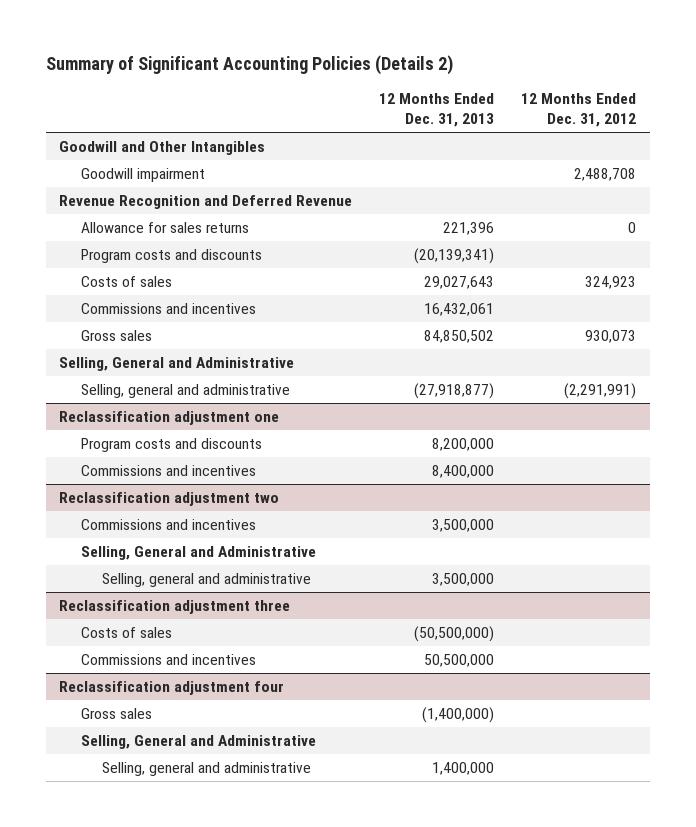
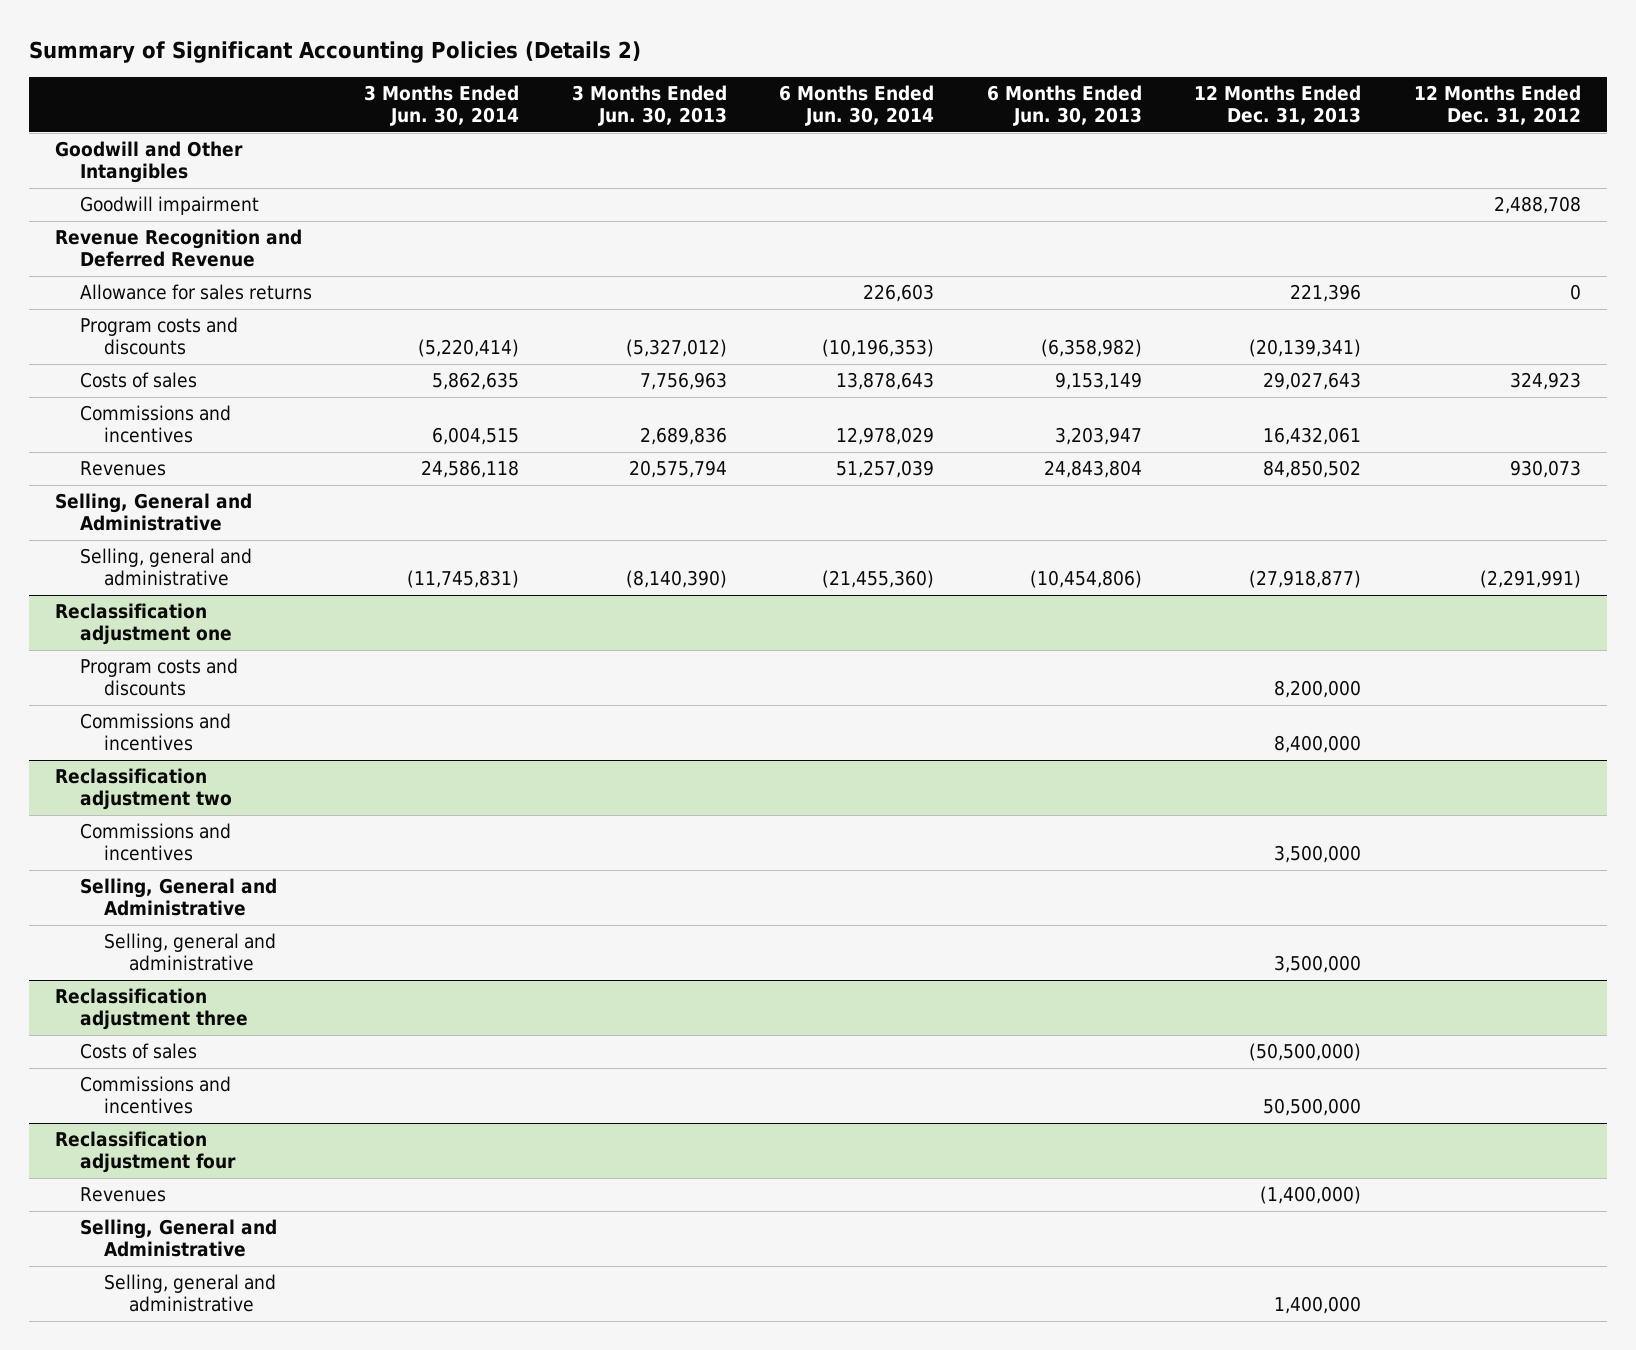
none -> [364,84,520,127] 3 Months Ended Jun. 30, 2014
none -> [571,84,727,127] 3 Months Ended Jun. 30, 2013
none -> [779,84,935,127] 6 Months Ended Jun. 30, 2014
none -> [986,84,1142,127] 6 Months Ended Jun. 30, 2013
[80,330,152,342] Gross sales -> [79,461,166,477] Revenues
[80,708,152,720] Gross sales -> [79,1187,166,1203] Revenues

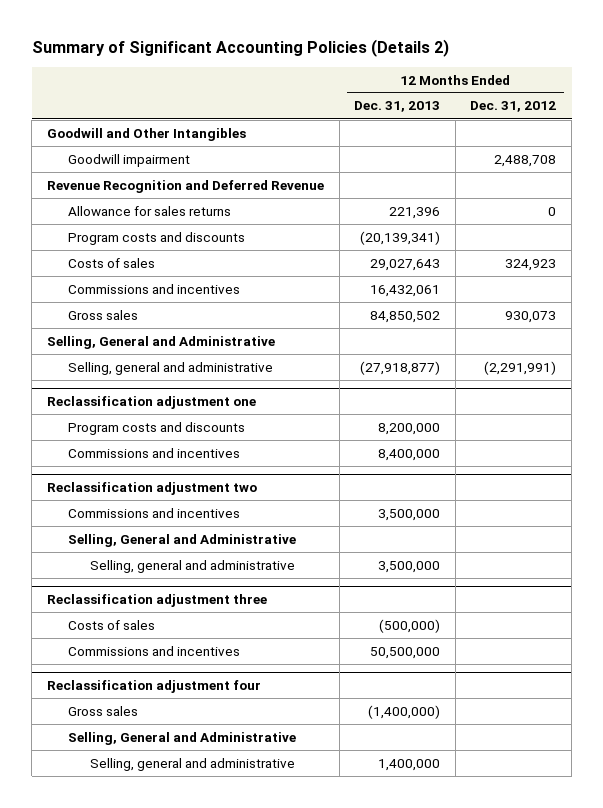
[364,84,520,127] 3 Months Ended Jun. 30, 2014 -> none
[571,84,727,127] 3 Months Ended Jun. 30, 2013 -> none
[779,84,935,127] 6 Months Ended Jun. 30, 2014 -> none
[986,84,1142,127] 6 Months Ended Jun. 30, 2013 -> none
[79,461,166,477] Revenues -> [68,309,139,320] Gross sales
[1249,1043,1362,1062] (50,500,000) -> [379,618,441,633] (500,000)
[79,1187,166,1203] Revenues -> [68,705,139,716] Gross sales

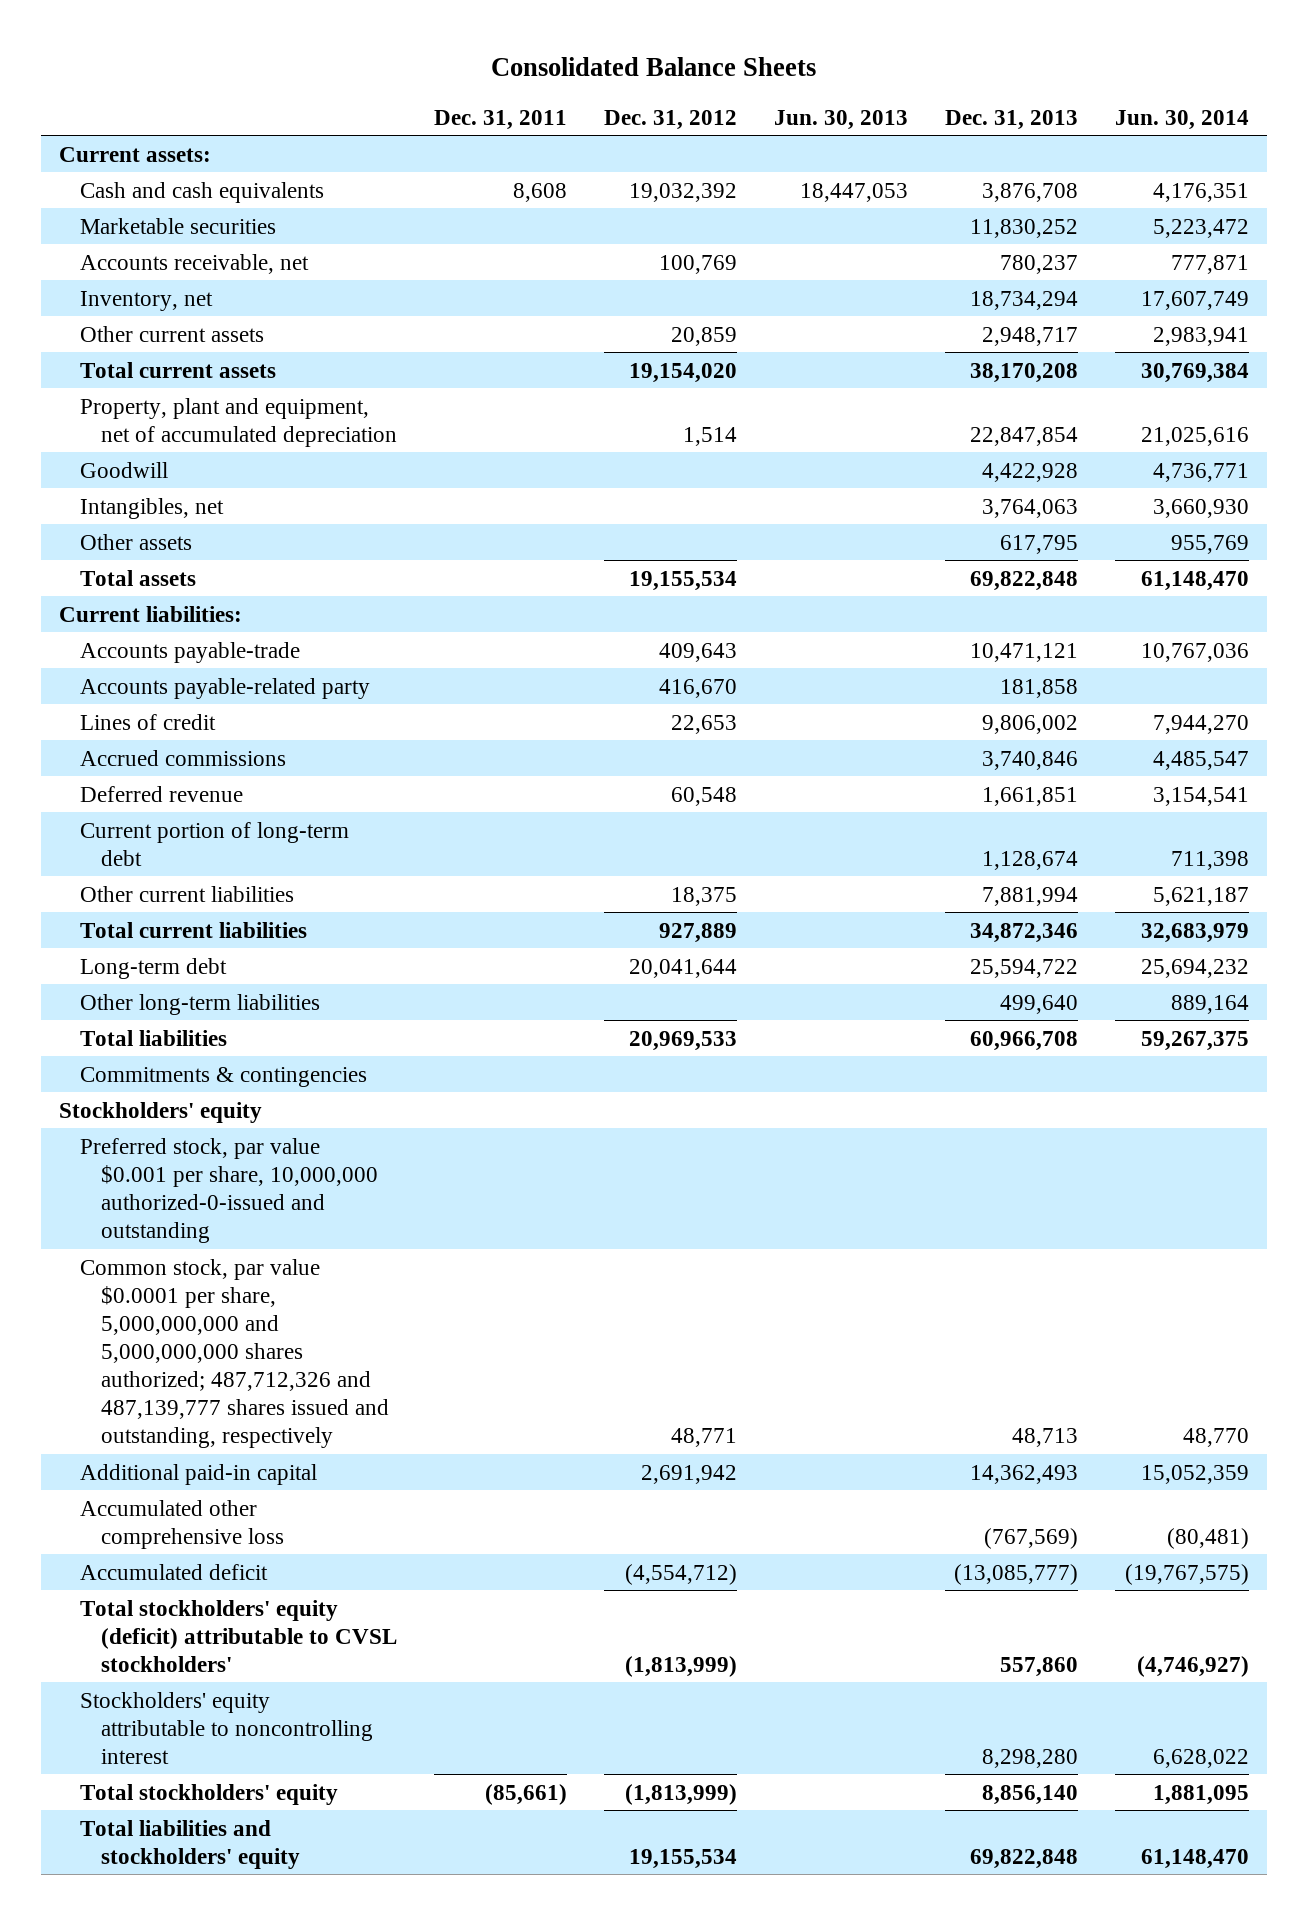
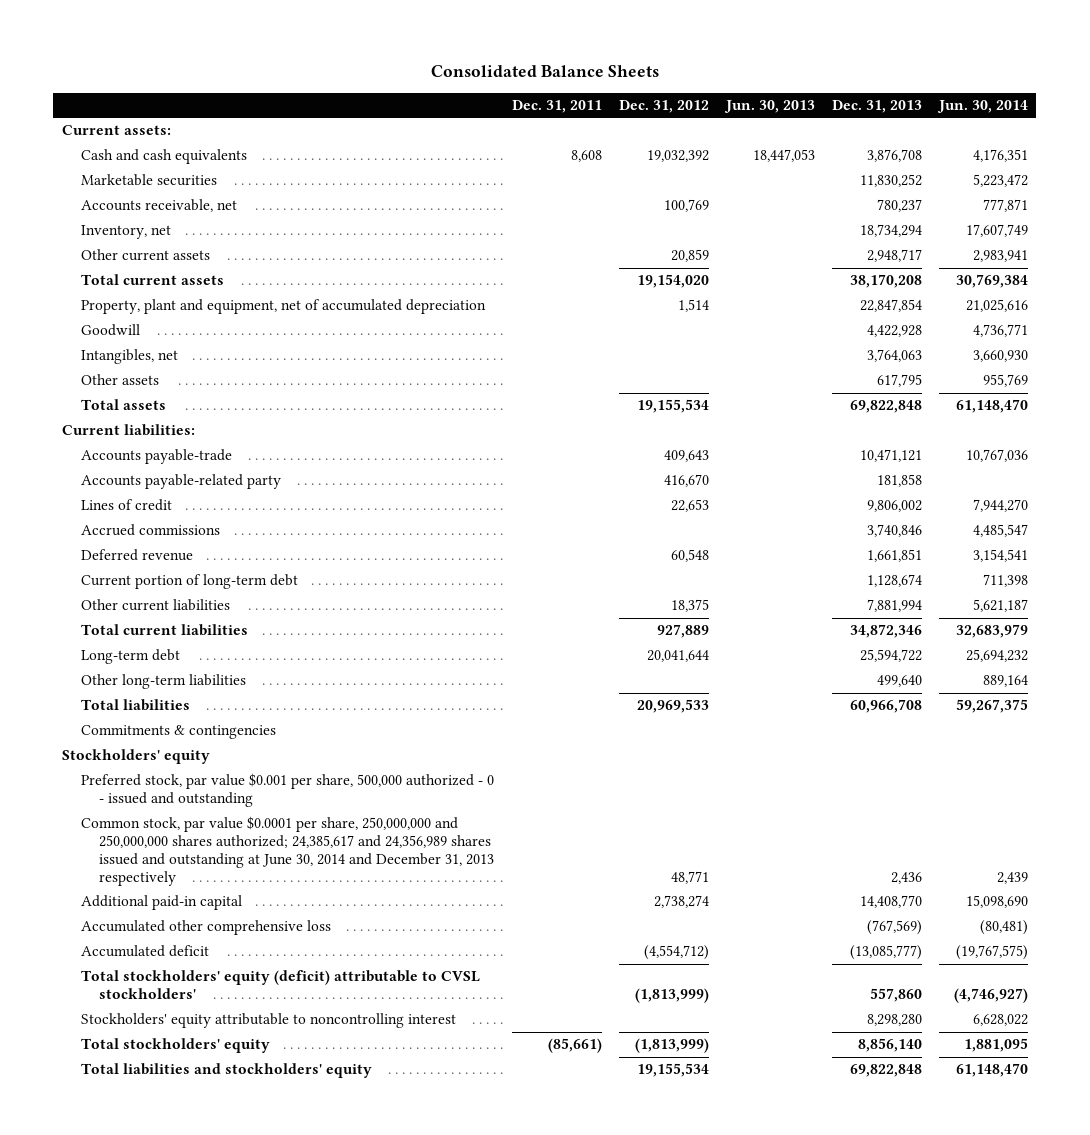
[79,1137,378,1243] Preferred stock, par value $0.001 per share, 10,000,000 authorized-0-issued and outstanding -> [80,773,494,808] Preferred stock, par value $0.001 per share, 500,000 authorized - 0 - issued and outstanding
[79,1258,389,1449] Common stock, par value $0.0001 per share, 5,000,000,000 and 5,000,000,000 shares authorized; 487,712,326 and 487,139,777 shares issued and outstanding, respectively -> [80,816,495,886] Common stock, par value $0.0001 per share, 250,000,000 and 250,000,000 shares authorized; 24,385,617 and 24,356,989 shares issued and outstanding at June 30, 2014 and December 31, 2013 respectively
[1011,1428,1078,1448] 48,713 -> [890,871,922,884] 2,436
[1182,1428,1249,1448] 48,770 -> [996,871,1028,884] 2,439
[640,1464,737,1484] 2,691,942 -> [653,895,709,909] 2,738,274
[969,1464,1078,1484] 14,362,493 -> [859,895,922,909] 14,408,770
[1140,1464,1249,1484] 15,052,359 -> [965,895,1028,909] 15,098,690

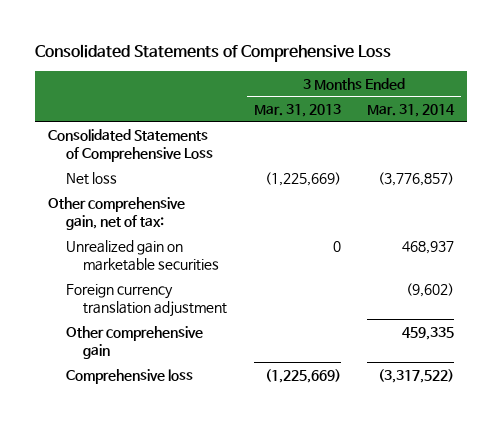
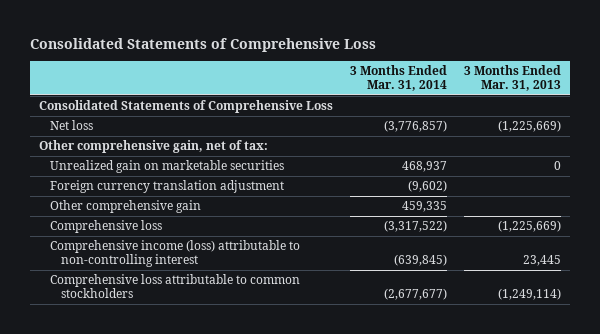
none -> [49,240,300,268] Comprehensive income (loss) attributable to non-controlling interest
none -> [49,274,300,299] Comprehensive loss attributable to common stockholders

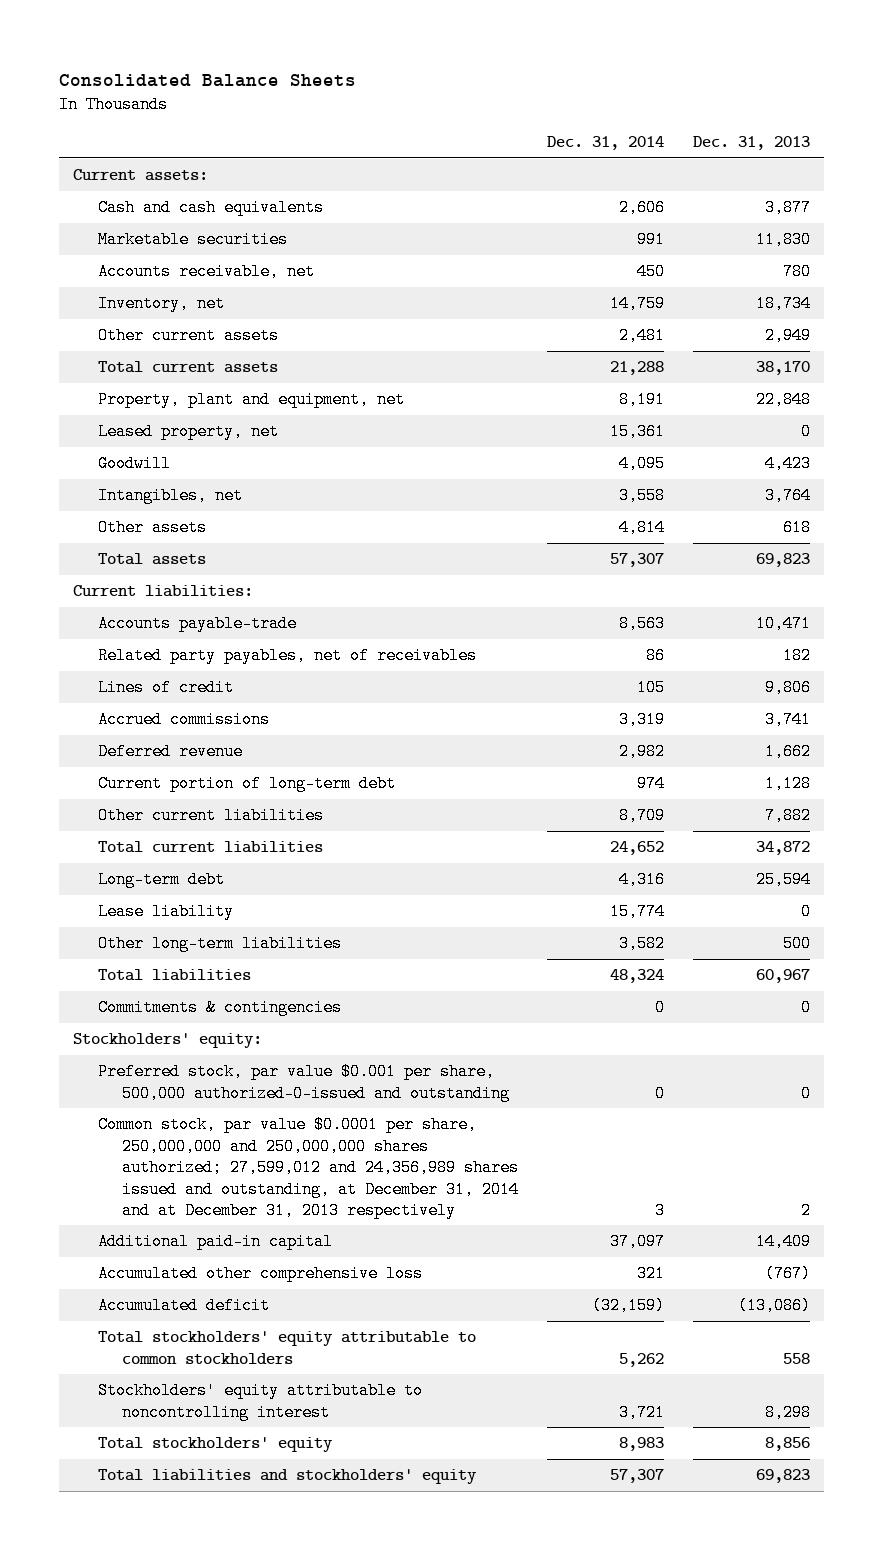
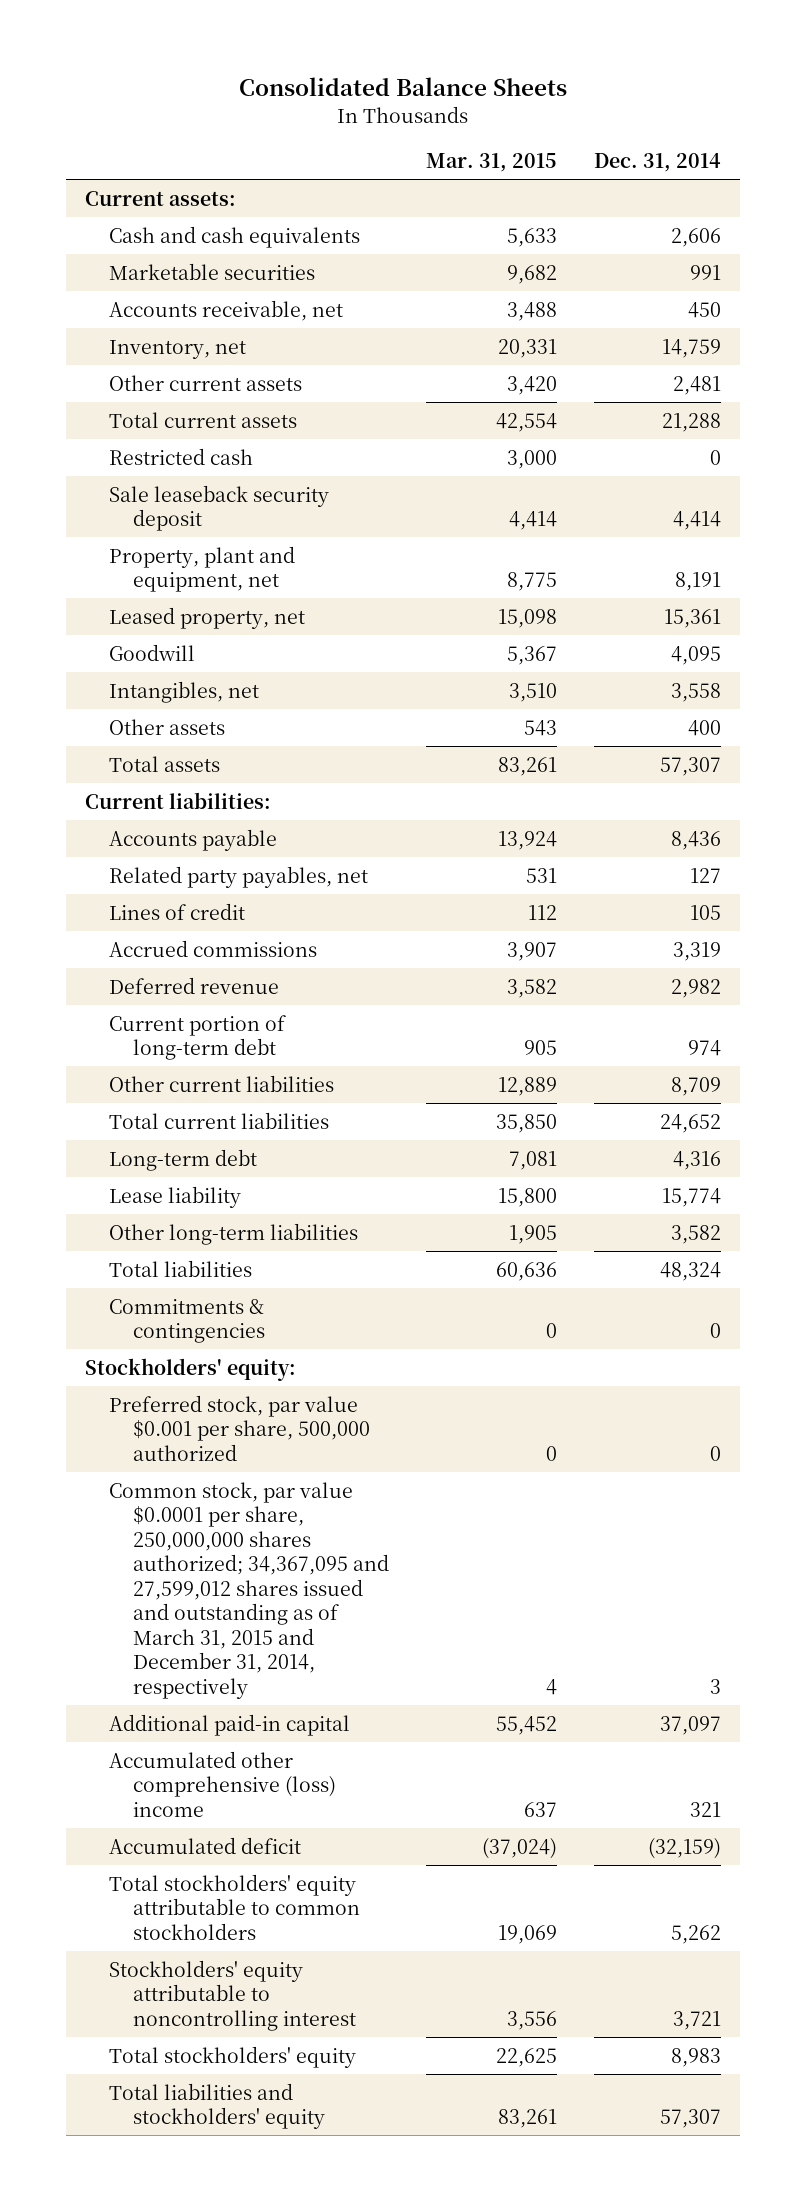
[692,136,810,151] Dec. 31, 2013 -> none
none -> [426,153,558,173] Mar. 31, 2015
none -> [108,447,253,465] Restricted cash
none -> [108,484,329,532] Sale leaseback security deposit
[618,519,665,537] 4,814 -> [688,719,722,736] 400
[97,615,297,633] Accounts payable-trade -> [108,828,277,851] Accounts payable
[618,615,665,633] 8,563 -> [671,830,722,850] 8,436
[97,647,477,665] Related party payables, net of receivables -> [108,865,368,888] Related party payables, net
[645,647,665,665] 86 -> [690,867,722,883] 127
[97,1063,510,1102] Preferred stock, par value $0.001 per share, 500,000 authorized-0-issued and outstanding -> [108,1394,371,1461] Preferred stock, par value $0.001 per share, 500,000 authorized
[97,1116,519,1220] Common stock, par value $0.0001 per share, 250,000,000 and 250,000,000 shares authorized; 27,599,012 and 24,356,989 shares issued and outstanding, at December 31, 2014 and at December 31, 2013 respectively -> [108,1481,390,1699] Common stock, par value $0.0001 per share, 250,000,000 shares authorized; 34,367,095 and 27,599,012 shares issued and outstanding as of March 31, 2015 and December 31, 2014, respectively
[97,1265,423,1283] Accumulated other comprehensive loss -> [108,1750,337,1817] Accumulated other comprehensive (loss) income

